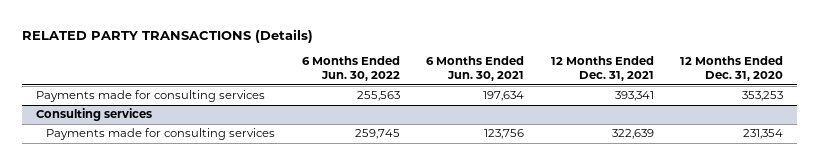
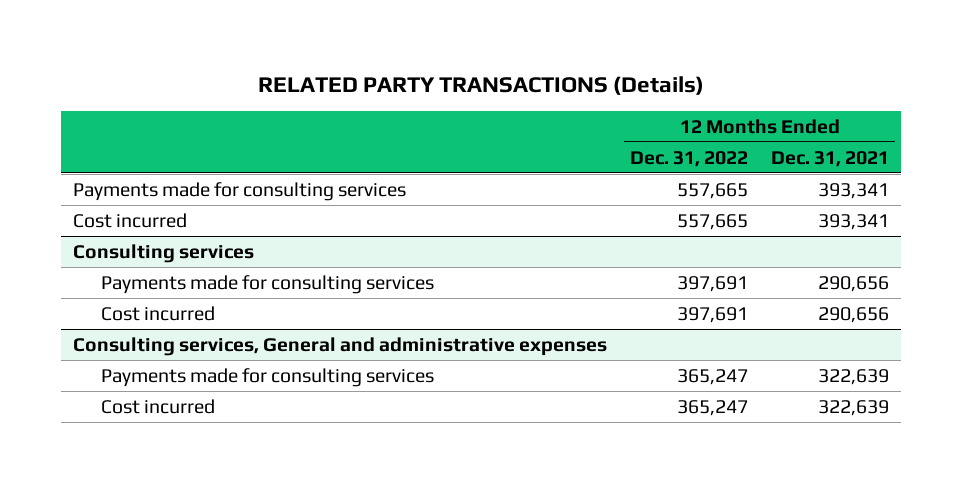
[301,56,400,82] 6 Months Ended Jun. 30, 2022 -> none
[426,56,525,82] 6 Months Ended Jun. 30, 2021 -> none
[680,56,784,82] 12 Months Ended Dec. 31, 2020 -> none
none -> [630,150,749,167] Dec. 31, 2022
none -> [72,212,187,228] Cost incurred
none -> [101,274,435,294] Payments made for consulting services
none -> [101,305,216,321] Cost incurred
none -> [72,336,607,356] Consulting services, General and administrative expenses
none -> [101,398,216,414] Cost incurred

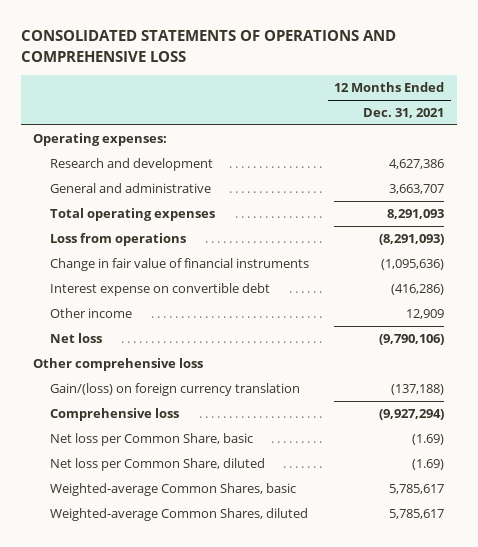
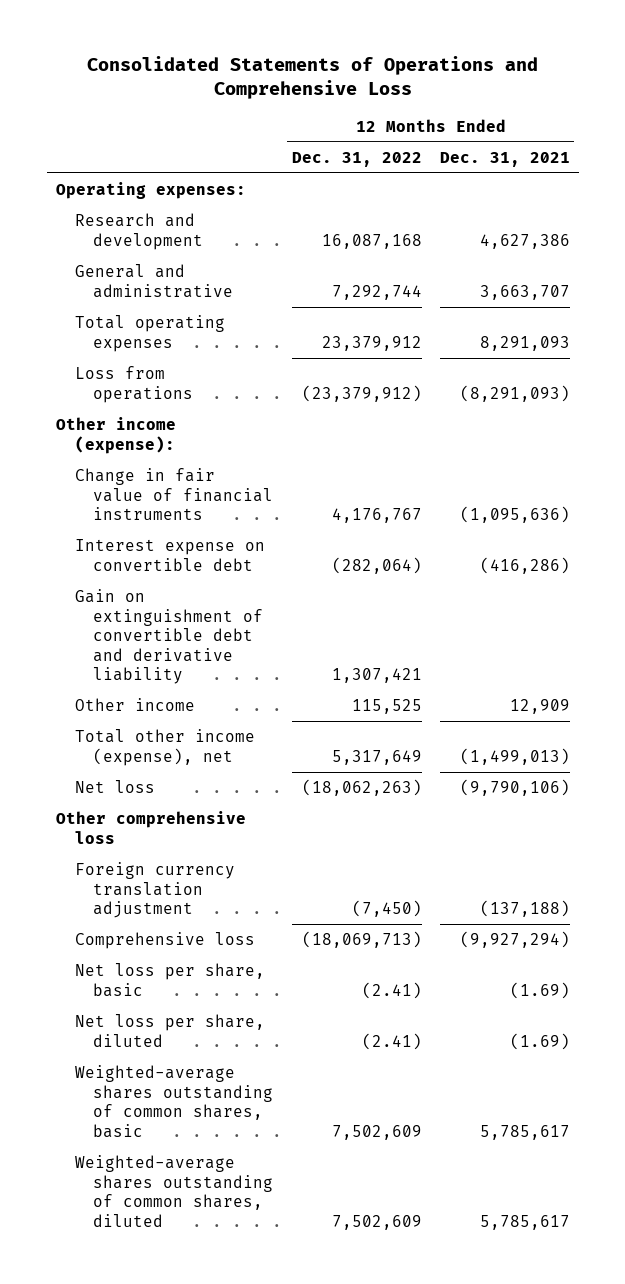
[20,30,396,62] CONSOLIDATED STATEMENTS OF OPERATIONS AND COMPREHENSIVE LOSS -> [86,55,538,100] Consolidated Statements of Operations and Comprehensive Loss
none -> [291,151,422,167] Dec. 31, 2022
none -> [55,416,176,454] Other income (expense):
none -> [74,588,264,685] Gain on extinguishment of convertible debt and derivative liability
none -> [74,728,255,766] Total other income (expense), net
[50,383,301,397] Gain/(loss) on foreign currency translation -> [74,861,235,919] Foreign currency translation adjustment
[50,433,254,447] Net loss per Common Share, basic -> [74,962,265,997] Net loss per share, basic
[50,458,266,472] Net loss per Common Share, diluted -> [74,1013,265,1047] Net loss per share, diluted
[50,483,297,497] Weighted-average Common Shares, basic -> [74,1064,274,1138] Weighted-average shares outstanding of common shares, basic
[50,508,309,522] Weighted-average Common Shares, diluted -> [74,1154,274,1227] Weighted-average shares outstanding of common shares, diluted

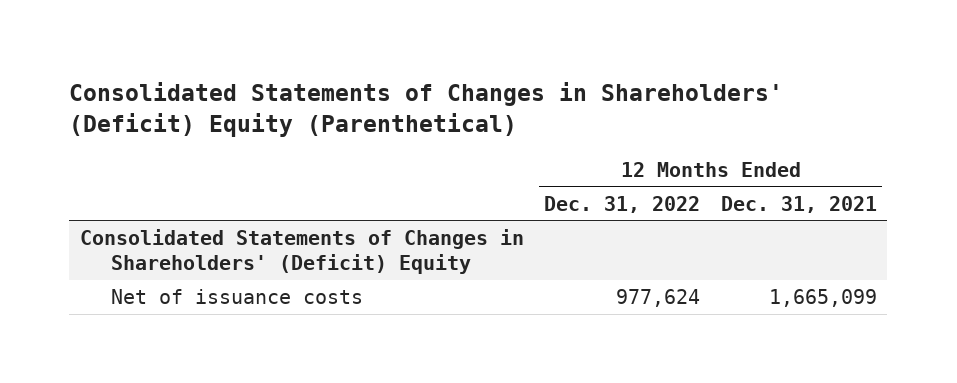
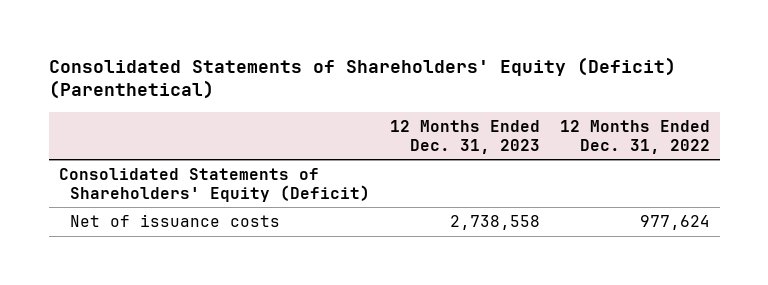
[69,81,784,138] Consolidated Statements of Changes in Shareholders' (Deficit) Equity (Parenthetical) -> [48,56,676,100] Consolidated Statements of Shareholders' Equity (Deficit) (Parenthetical)
[720,195,877,213] Dec. 31, 2021 -> none
none -> [390,119,541,154] 12 Months Ended Dec. 31, 2023
[79,229,524,275] Consolidated Statements of Changes in Shareholders' (Deficit) Equity -> [58,167,371,202] Consolidated Statements of Shareholders' Equity (Deficit)

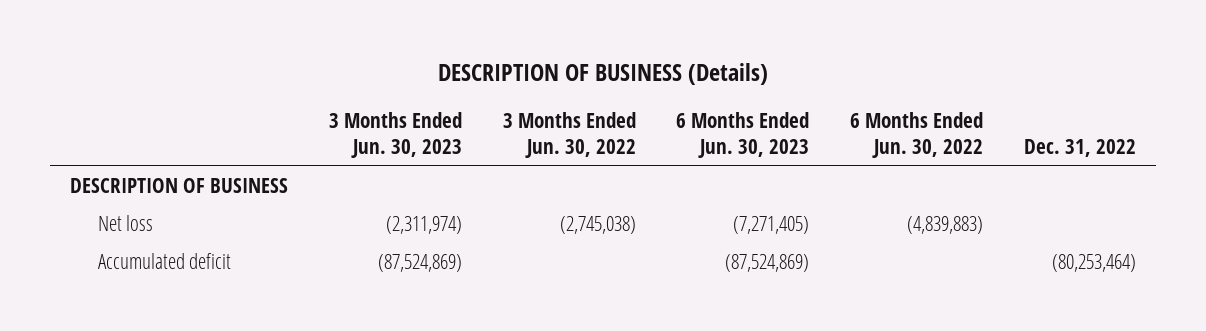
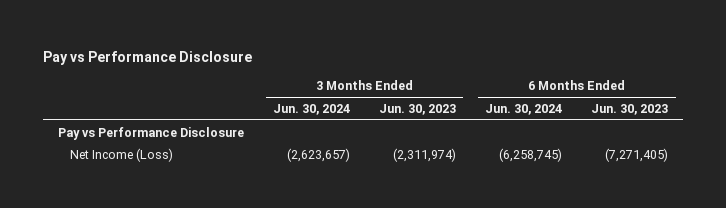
[437,63,768,86] DESCRIPTION OF BUSINESS (Details) -> [43,51,253,66] Pay vs Performance Disclosure
[502,112,636,158] 3 Months Ended Jun. 30, 2022 -> none
[850,112,984,158] 6 Months Ended Jun. 30, 2022 -> none
[1023,138,1136,157] Dec. 31, 2022 -> none
none -> [272,103,350,115] Jun. 30, 2024
none -> [485,103,563,115] Jun. 30, 2024
[70,178,289,194] DESCRIPTION OF BUSINESS -> none
[97,253,231,270] Accumulated deficit -> none
none -> [57,126,244,140] Pay vs Performance Disclosure
[97,215,153,232] Net loss -> [69,147,173,162] Net Income (Loss)

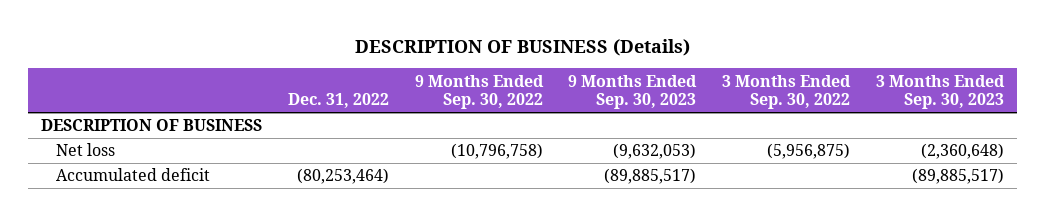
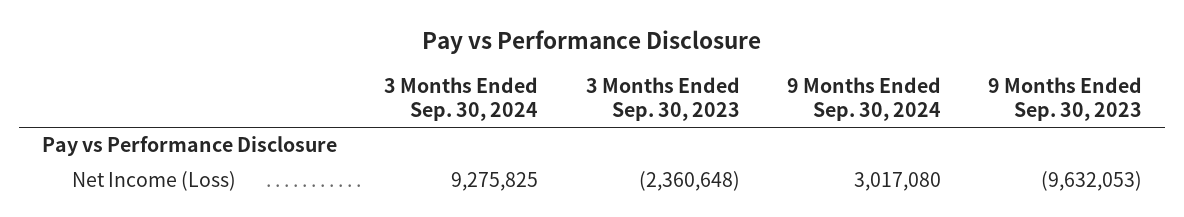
[354,38,690,56] DESCRIPTION OF BUSINESS (Details) -> [422,30,762,55] Pay vs Performance Disclosure
[287,93,389,109] Dec. 31, 2022 -> none
[414,74,544,110] 9 Months Ended Sep. 30, 2022 -> none
[722,74,852,110] 3 Months Ended Sep. 30, 2022 -> none
none -> [384,77,539,122] 3 Months Ended Sep. 30, 2024
none -> [786,77,941,122] 9 Months Ended Sep. 30, 2024
[40,119,262,132] DESCRIPTION OF BUSINESS -> none
[56,168,211,182] Accumulated deficit -> none
none -> [42,136,338,157] Pay vs Performance Disclosure
[56,143,116,157] Net loss -> [72,171,237,192] Net Income (Loss)

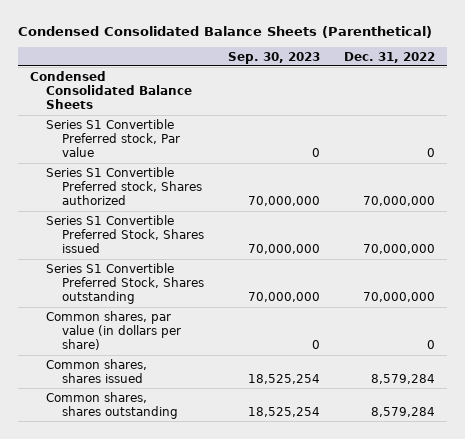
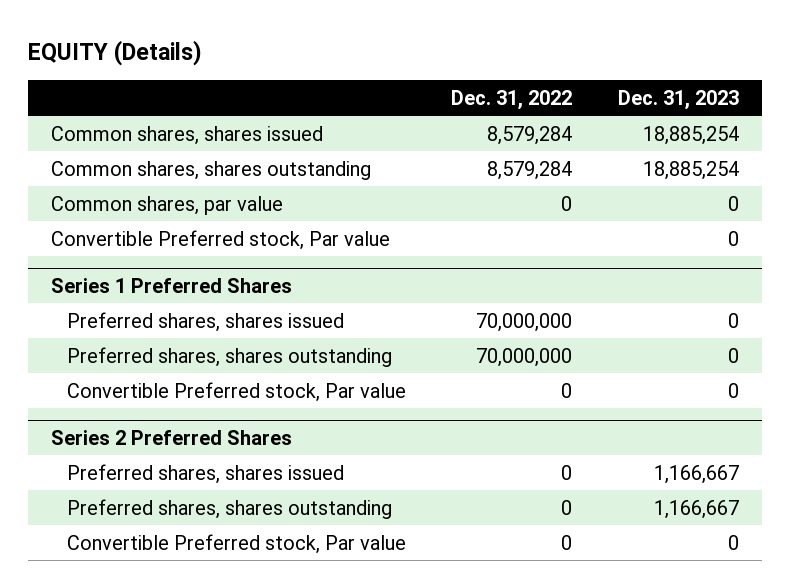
[17,25,432,38] Condensed Consolidated Balance Sheets (Parenthetical) -> [28,39,203,66] EQUITY (Details)
[228,51,321,64] Sep. 30, 2023 -> none
none -> [618,89,740,110] Dec. 31, 2023
[29,70,193,110] Condensed Consolidated Balance Sheets -> none
[46,118,181,158] Series S1 Convertible Preferred stock, Par value -> none
[46,166,203,206] Series S1 Convertible Preferred stock, Shares authorized -> none
[46,214,205,254] Series S1 Convertible Preferred Stock, Shares issued -> none
[46,262,205,305] Series S1 Convertible Preferred Stock, Shares outstanding -> none
[46,310,182,351] Common shares, par value (in dollars per share) -> none
none -> [51,195,284,215] Common shares, par value
none -> [51,229,391,250] Convertible Preferred stock, Par value
none -> [51,277,293,293] Series 1 Preferred Shares
none -> [66,311,344,332] Preferred shares, shares issued
none -> [66,346,392,367] Preferred shares, shares outstanding
none -> [66,381,406,402] Convertible Preferred stock, Par value
none -> [51,429,293,445] Series 2 Preferred Shares
none -> [66,463,344,484] Preferred shares, shares issued
none -> [66,498,392,519] Preferred shares, shares outstanding
none -> [66,533,406,554] Convertible Preferred stock, Par value

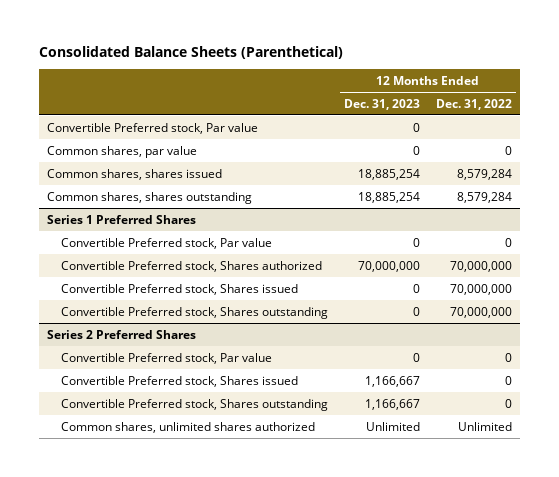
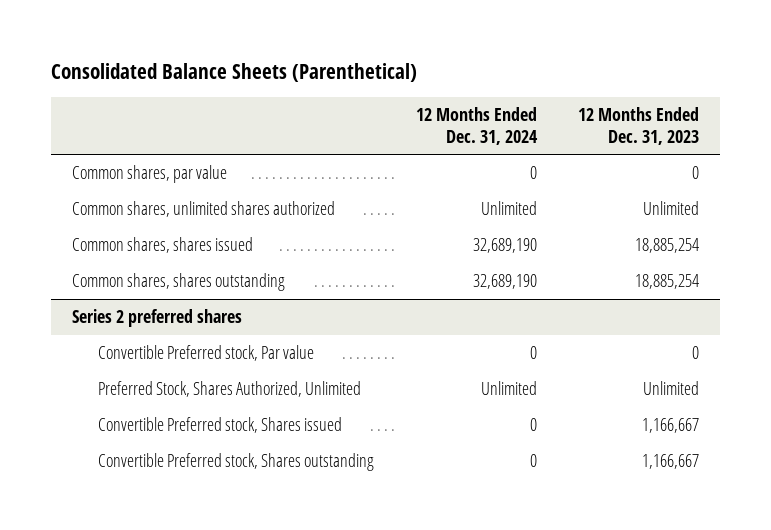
[436,98,513,110] Dec. 31, 2022 -> none
none -> [415,107,538,145] 12 Months Ended Dec. 31, 2024
[46,122,258,134] Convertible Preferred stock, Par value -> none
none -> [71,201,335,218] Common shares, unlimited shares authorized
[46,214,196,224] Series 1 Preferred Shares -> none
[60,237,272,249] Convertible Preferred stock, Par value -> none
[60,260,322,272] Convertible Preferred stock, Shares authorized -> none
[60,283,298,295] Convertible Preferred stock, Shares issued -> none
[60,306,328,319] Convertible Preferred stock, Shares outstanding -> none
[46,329,196,339] Series 2 Preferred Shares -> [71,309,242,328] Series 2 preferred shares
none -> [98,381,362,398] Preferred Stock, Shares Authorized, Unlimited
[60,421,315,433] Common shares, unlimited shares authorized -> none

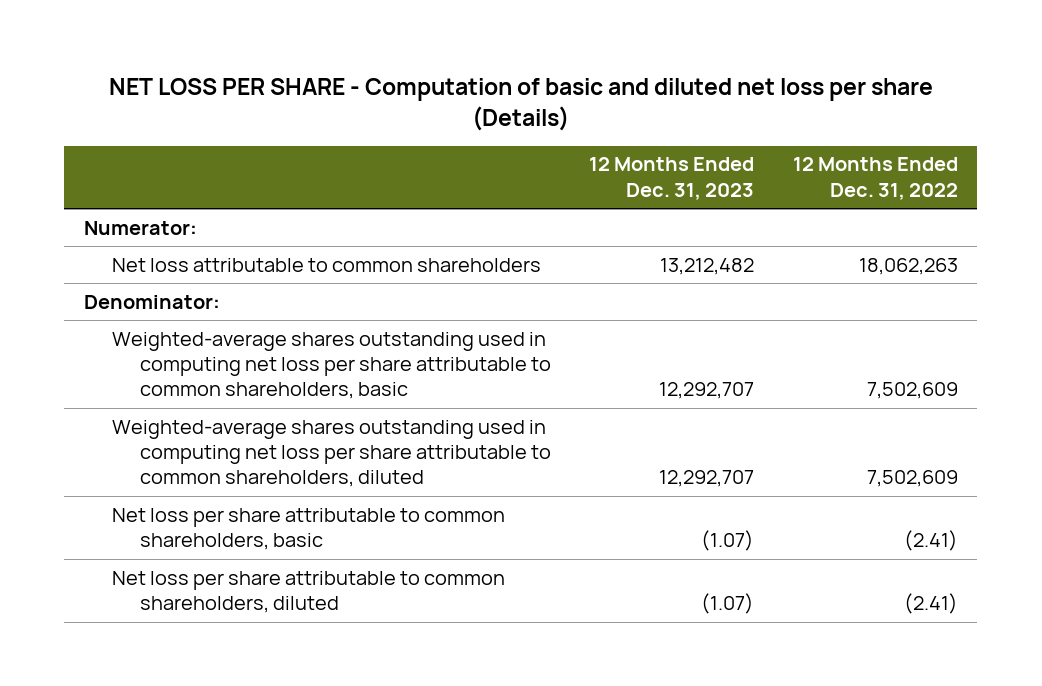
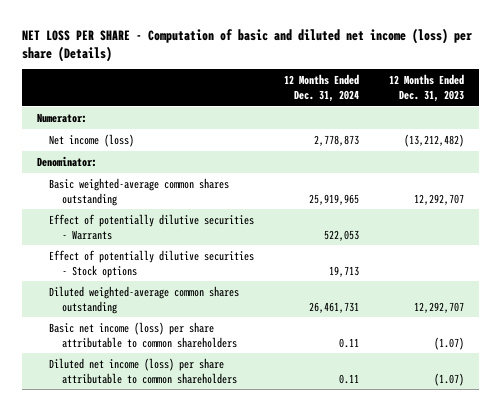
[108,78,933,131] NET LOSS PER SHARE - Computation of basic and diluted net loss per share (Details) -> [21,27,472,62] NET LOSS PER SHARE - Computation of basic and diluted net income (loss) per share (Details)
[793,157,959,200] 12 Months Ended Dec. 31, 2022 -> none
none -> [284,74,360,102] 12 Months Ended Dec. 31, 2024
[111,257,541,272] Net loss attributable to common shareholders -> [49,133,135,147] Net income (loss)
[660,257,755,275] 13,212,482 -> [403,133,464,147] (13,212,482)
[111,331,551,400] Weighted-average shares outstanding used in computing net loss per share attributable to common shareholders, basic -> [49,177,230,206] Basic weighted-average common shares outstanding
none -> [49,213,255,240] Effect of potentially dilutive securities - Warrants
none -> [49,249,255,278] Effect of potentially dilutive securities - Stock options
[111,419,551,488] Weighted-average shares outstanding used in computing net loss per share attributable to common shareholders, diluted -> [49,285,240,314] Diluted weighted-average common shares outstanding
[111,507,505,551] Net loss per share attributable to common shareholders, basic -> [49,321,238,348] Basic net income (loss) per share attributable to common shareholders
[111,570,505,614] Net loss per share attributable to common shareholders, diluted -> [49,357,238,384] Diluted net income (loss) per share attributable to common shareholders

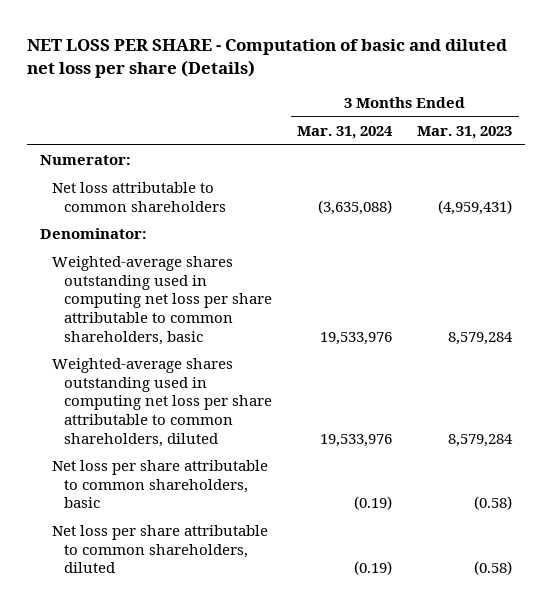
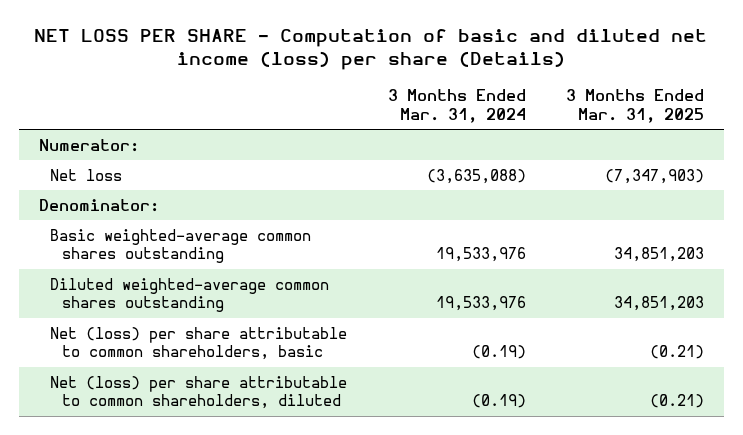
[27,38,508,78] NET LOSS PER SHARE - Computation of basic and diluted net loss per share (Details) -> [34,28,708,71] NET LOSS PER SHARE - Computation of basic and diluted net income (loss) per share (Details)
[417,126,513,140] Mar. 31, 2023 -> none
none -> [565,89,704,123] 3 Months Ended Mar. 31, 2025
[52,182,227,212] Net loss attributable to common shareholders -> [50,168,123,181] Net loss
[52,256,273,345] Weighted-average shares outstanding used in computing net loss per share attributable to common shareholders, basic -> [50,228,312,264] Basic weighted-average common shares outstanding
[52,358,273,447] Weighted-average shares outstanding used in computing net loss per share attributable to common shareholders, diluted -> [50,277,330,313] Diluted weighted-average common shares outstanding
[52,460,269,509] Net loss per share attributable to common shareholders, basic -> [50,326,348,361] Net (loss) per share attributable to common shareholders, basic
[52,525,269,574] Net loss per share attributable to common shareholders, diluted -> [50,375,348,410] Net (loss) per share attributable to common shareholders, diluted

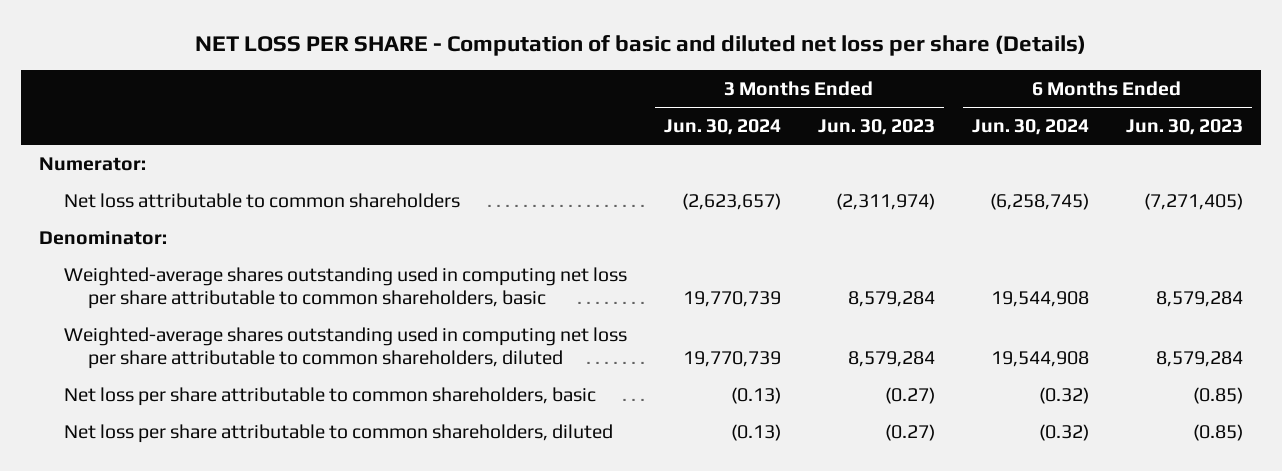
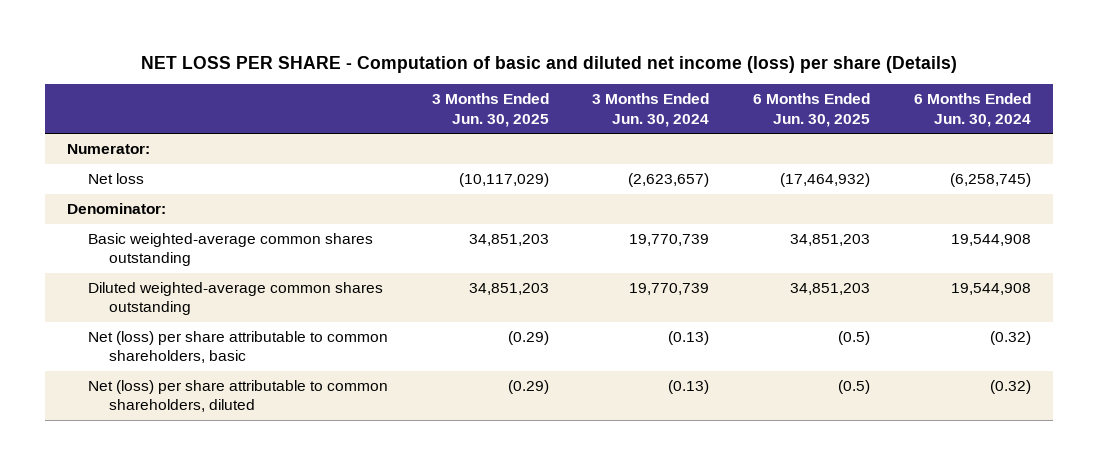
[195,34,1087,56] NET LOSS PER SHARE - Computation of basic and diluted net loss per share (Details) -> [140,55,957,73] NET LOSS PER SHARE - Computation of basic and diluted net income (loss) per share (Details)
[817,118,935,135] Jun. 30, 2023 -> none
[1125,118,1243,135] Jun. 30, 2023 -> none
none -> [431,93,549,127] 3 Months Ended Jun. 30, 2025
none -> [753,93,871,127] 6 Months Ended Jun. 30, 2025
[63,192,460,208] Net loss attributable to common shareholders -> [87,173,144,185] Net loss
[63,266,627,310] Weighted-average shares outstanding used in computing net loss per share attributable to common shareholders, basic -> [87,233,373,267] Basic weighted-average common shares outstanding
[63,326,627,370] Weighted-average shares outstanding used in computing net loss per share attributable to common shareholders, diluted -> [87,282,383,316] Diluted weighted-average common shares outstanding
[63,386,596,406] Net loss per share attributable to common shareholders, basic -> [87,331,388,364] Net (loss) per share attributable to common shareholders, basic
[63,423,613,443] Net loss per share attributable to common shareholders, diluted -> [87,380,388,413] Net (loss) per share attributable to common shareholders, diluted

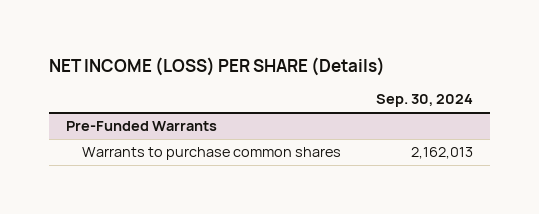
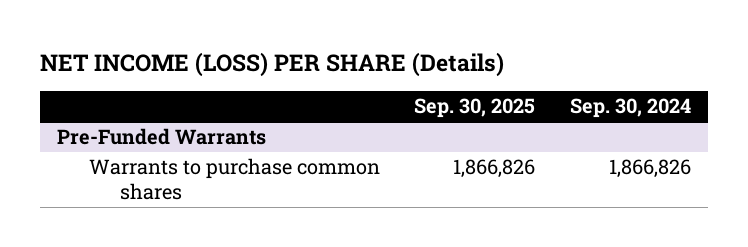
none -> [414,98,536,119] Sep. 30, 2025
[410,147,473,160] 2,162,013 -> [608,159,691,179] 1,866,826

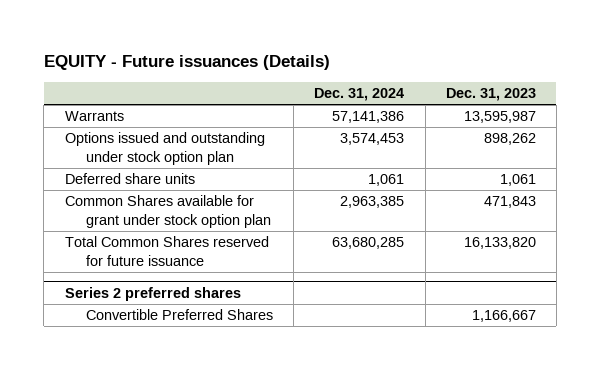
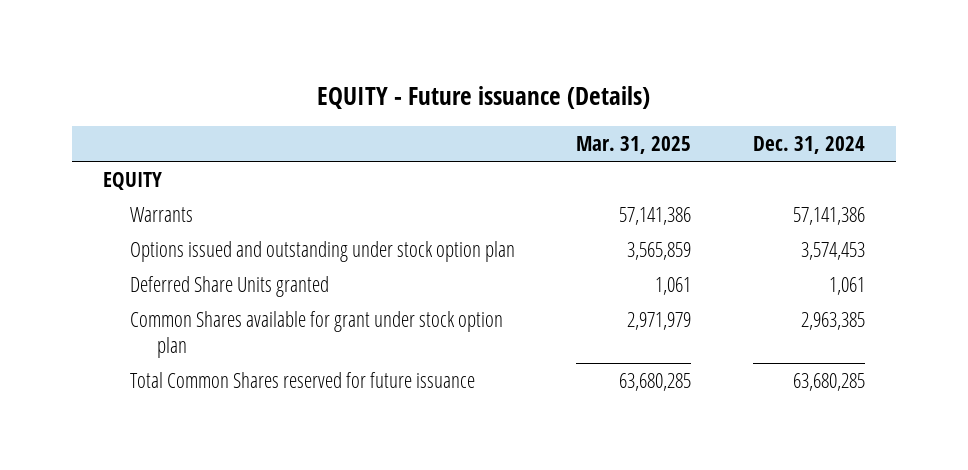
[43,54,330,70] EQUITY - Future issuances (Details) -> [316,85,650,109] EQUITY - Future issuance (Details)
[445,87,536,101] Dec. 31, 2023 -> none
none -> [576,135,692,154] Mar. 31, 2025
none -> [102,172,162,191] EQUITY
[64,173,195,185] Deferred share units -> [129,276,329,298] Deferred Share Units granted
[64,286,241,301] Series 2 preferred shares -> none
[86,309,274,321] Convertible Preferred Shares -> none

